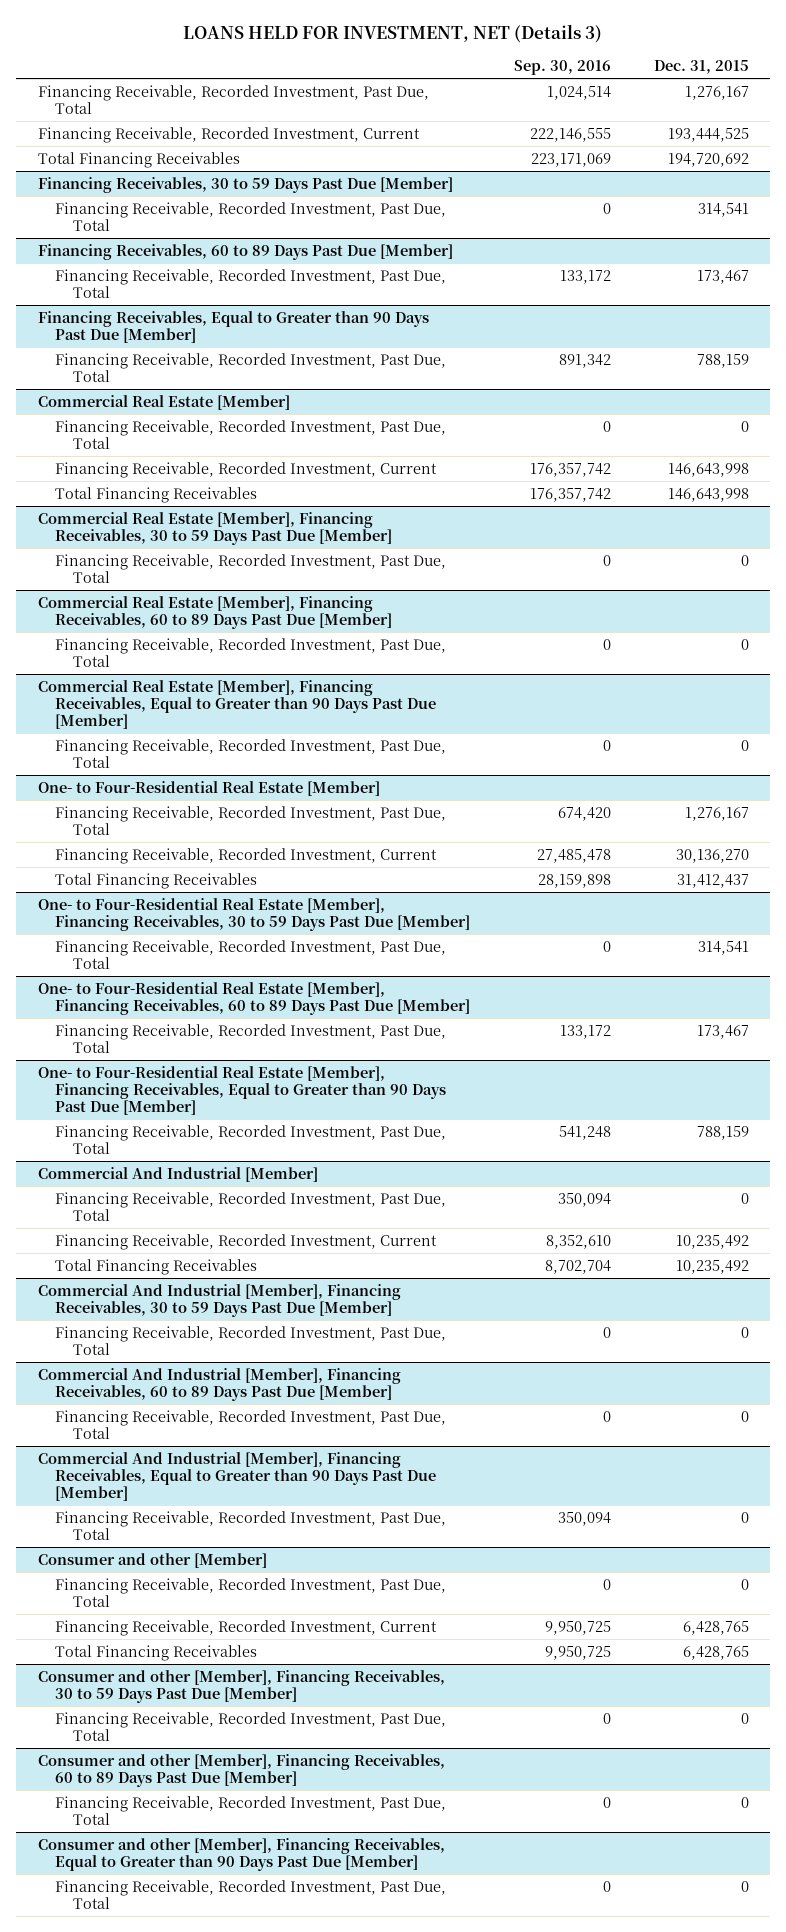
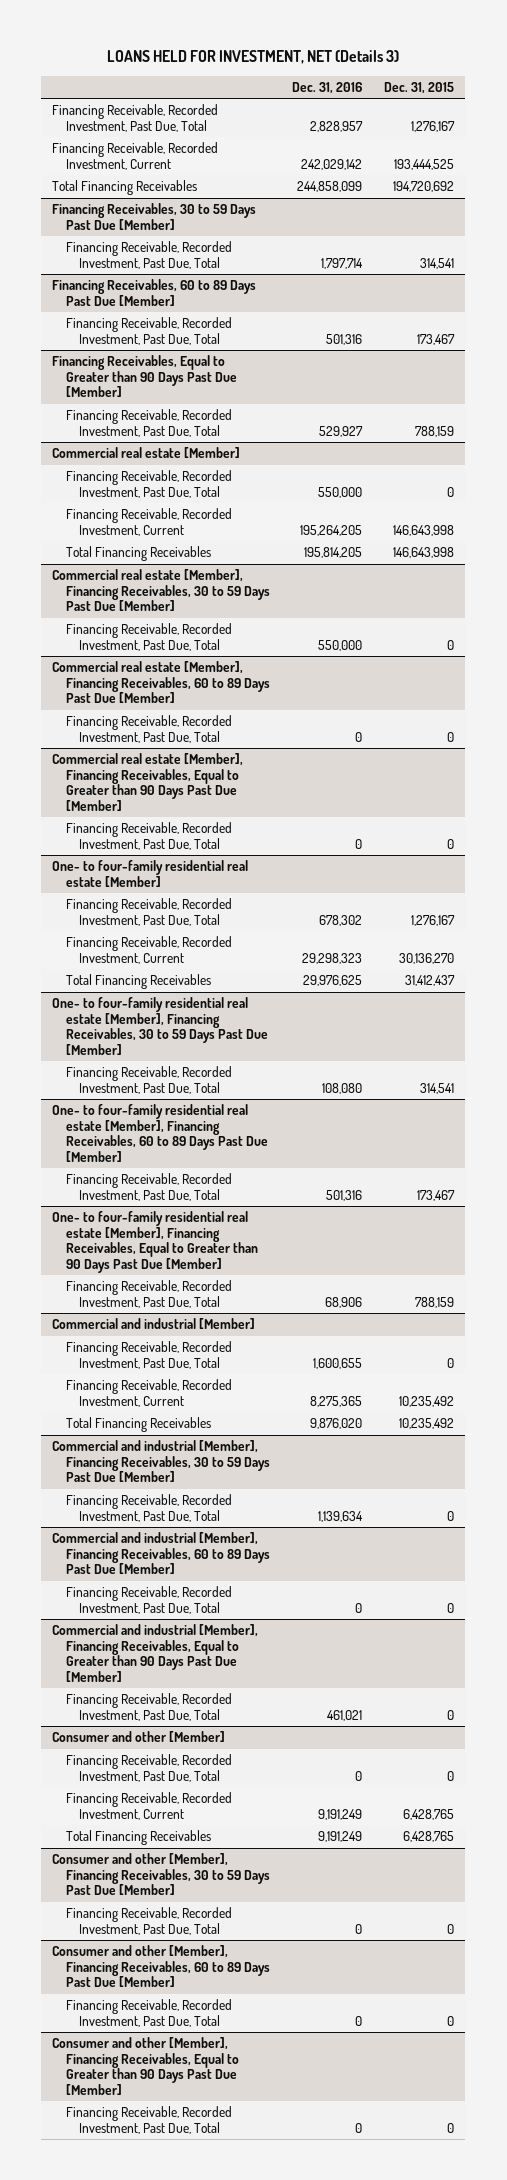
[513,60,611,76] Sep. 30, 2016 -> none
none -> [291,81,362,94] Dec. 31, 2016
[37,394,290,410] Commercial Real Estate [Member] -> [52,447,241,459] Commercial real estate [Member]
[37,511,393,545] Commercial Real Estate [Member], Financing Receivables, 30 to 59 Days Past Due [Member] -> [52,569,270,612] Commercial real estate [Member], Financing Receivables, 30 to 59 Days Past Due [Member]
[37,595,393,629] Commercial Real Estate [Member], Financing Receivables, 60 to 89 Days Past Due [Member] -> [52,661,270,704] Commercial real estate [Member], Financing Receivables, 60 to 89 Days Past Due [Member]
[37,679,437,729] Commercial Real Estate [Member], Financing Receivables, Equal to Greater than 90 Days Past Due [Member] -> [52,753,244,812] Commercial real estate [Member], Financing Receivables, Equal to Greater than 90 Days Past Due [Member]
[37,780,380,796] One- to Four-Residential Real Estate [Member] -> [52,860,249,887] One- to four-family residential real estate [Member]
[37,897,471,931] One- to Four-Residential Real Estate [Member], Financing Receivables, 30 to 59 Days Past Due [Member] -> [52,997,268,1056] One- to four-family residential real estate [Member], Financing Receivables, 30 to 59 Days Past Due [Member]
[37,981,471,1015] One- to Four-Residential Real Estate [Member], Financing Receivables, 60 to 89 Days Past Due [Member] -> [52,1104,268,1163] One- to four-family residential real estate [Member], Financing Receivables, 60 to 89 Days Past Due [Member]
[37,1065,447,1115] One- to Four-Residential Real Estate [Member], Financing Receivables, Equal to Greater than 90 Days Past Due [Member] -> [52,1211,258,1274] One- to four-family residential real estate [Member], Financing Receivables, Equal to Greater than 90 Days Past Due [Member]
[37,1166,318,1182] Commercial And Industrial [Member] -> [52,1318,256,1330] Commercial and industrial [Member]
[37,1283,401,1317] Commercial And Industrial [Member], Financing Receivables, 30 to 59 Days Past Due [Member] -> [52,1440,270,1483] Commercial and industrial [Member], Financing Receivables, 30 to 59 Days Past Due [Member]
[37,1367,401,1401] Commercial And Industrial [Member], Financing Receivables, 60 to 89 Days Past Due [Member] -> [52,1532,270,1575] Commercial and industrial [Member], Financing Receivables, 60 to 89 Days Past Due [Member]
[37,1451,437,1501] Commercial And Industrial [Member], Financing Receivables, Equal to Greater than 90 Days Past Due [Member] -> [52,1624,259,1683] Commercial and industrial [Member], Financing Receivables, Equal to Greater than 90 Days Past Due [Member]

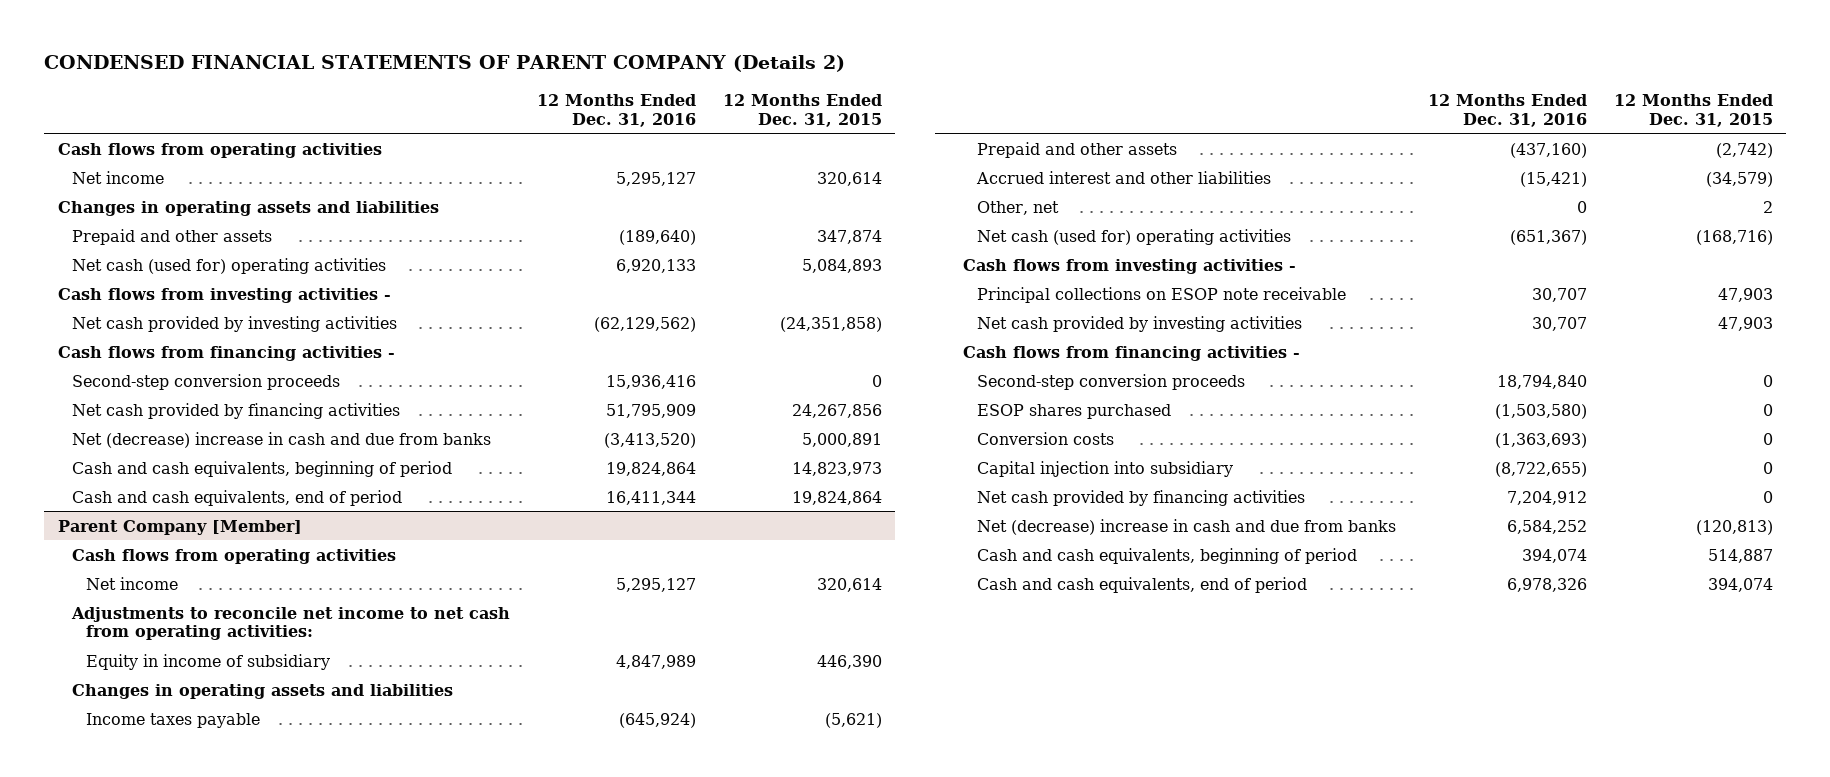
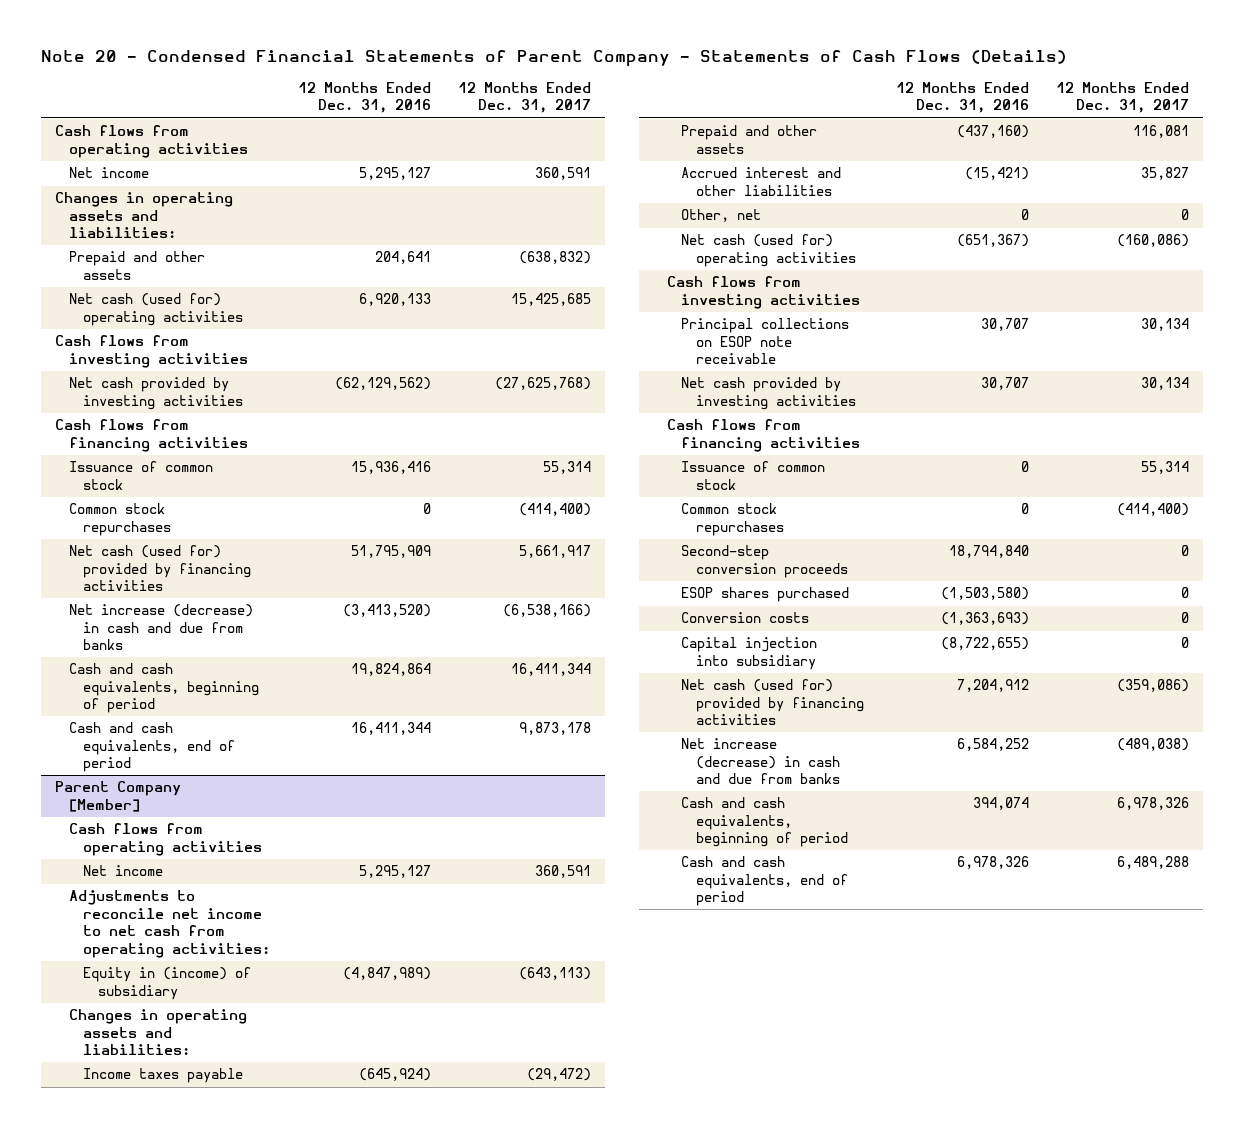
[44,55,846,73] CONDENSED FINANCIAL STATEMENTS OF PARENT COMPANY (Details 2) -> [41,50,1068,67] Note 20 - Condensed Financial Statements of Parent Company - Statements of Cash Flows (Details)
[722,94,882,127] 12 Months Ended Dec. 31, 2015 -> none
none -> [458,82,592,114] 12 Months Ended Dec. 31, 2017
[57,200,439,216] Changes in operating assets and liabilities -> [54,192,233,239] Changes in operating assets and liabilities:
[618,229,696,245] (189,640) -> [374,251,431,265] 204,641
[57,287,391,303] Cash flows from investing activities - -> [54,335,249,368] Cash flows from investing activities
[57,345,395,361] Cash flows from financing activities - -> [54,419,249,452] Cash flows from financing activities
[71,373,340,390] Second-step conversion proceeds -> [69,461,214,490] Issuance of common stock
none -> [69,503,172,536] Common stock repurchases
[71,402,400,419] Net cash provided by financing activities -> [69,545,252,592] Net cash (used for) provided by financing activities
[71,431,491,448] Net (decrease) increase in cash and due from banks -> [69,604,254,651] Net increase (decrease) in cash and due from banks
[85,653,330,670] Equity in income of subsidiary -> [83,967,252,1000] Equity in (income) of subsidiary
[615,654,696,669] 4,847,989 -> [342,967,431,981] (4,847,989)
[71,683,453,699] Changes in operating assets and liabilities -> [69,1009,248,1056] Changes in operating assets and liabilities:
[962,258,1296,274] Cash flows from investing activities - -> [667,276,861,309] Cash flows from investing activities
[962,345,1300,361] Cash flows from financing activities - -> [667,419,861,452] Cash flows from financing activities
none -> [681,461,826,490] Issuance of common stock
none -> [681,503,784,536] Common stock repurchases
[976,489,1305,506] Net cash provided by financing activities -> [681,679,864,726] Net cash (used for) provided by financing activities
[976,518,1396,535] Net (decrease) increase in cash and due from banks -> [681,738,840,785] Net increase (decrease) in cash and due from banks

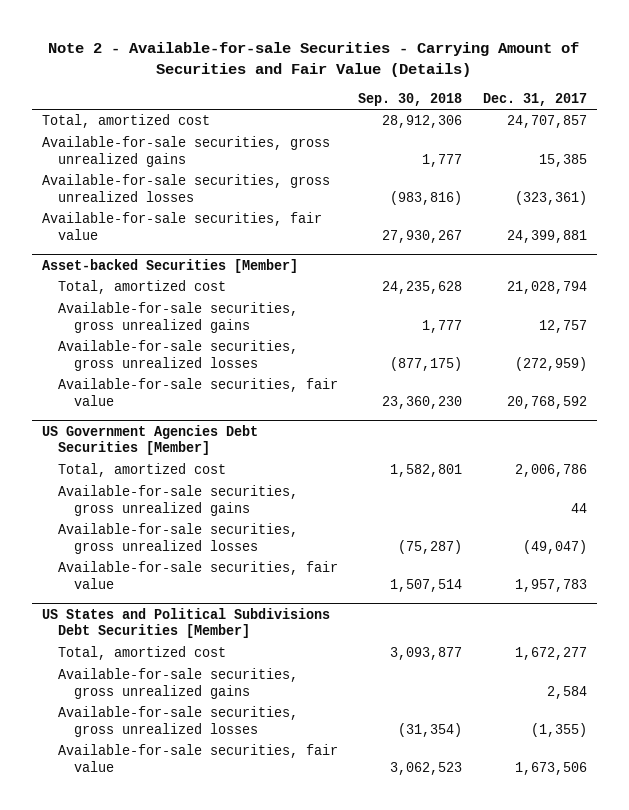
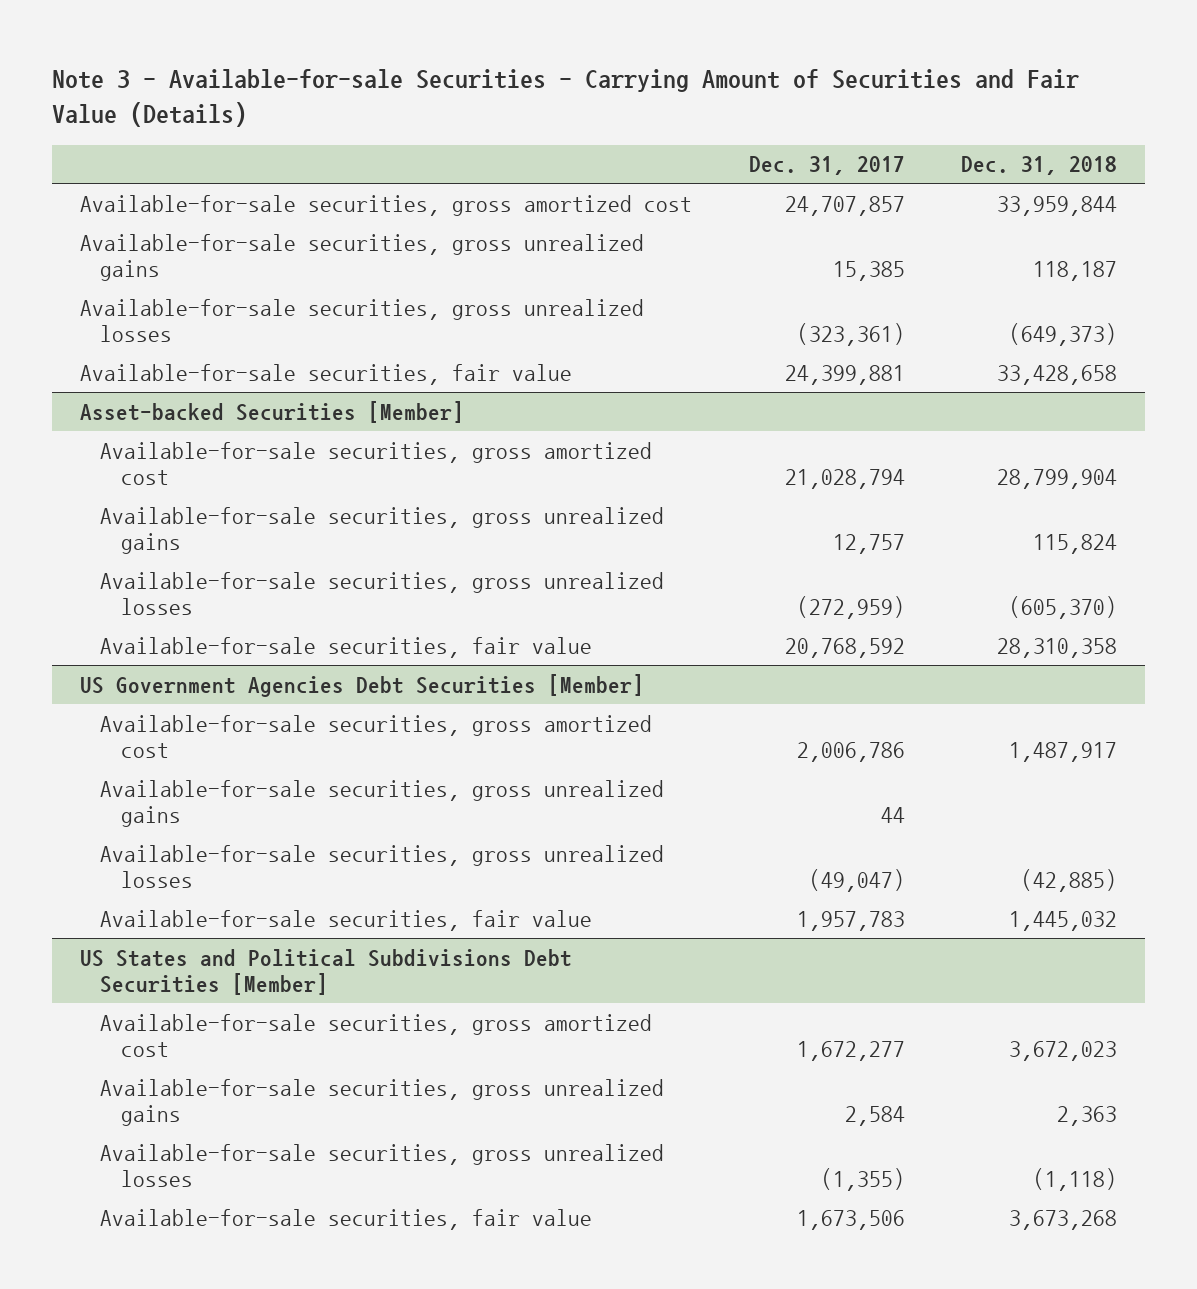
[48,41,580,78] Note 2 - Available-for-sale Securities - Carrying Amount of Securities and Fair Value (Details) -> [51,68,1079,127] Note 3 - Available-for-sale Securities - Carrying Amount of Securities and Fair Value (Details)
[358,93,463,107] Sep. 30, 2018 -> none
none -> [961,156,1118,176] Dec. 31, 2018
[41,114,210,129] Total, amortized cost -> [79,194,692,216] Available-for-sale securities, gross amortized cost
[57,280,226,295] Total, amortized cost -> [100,441,653,486] Available-for-sale securities, gross amortized cost
[57,463,226,478] Total, amortized cost -> [100,714,653,759] Available-for-sale securities, gross amortized cost
[57,646,226,661] Total, amortized cost -> [100,1013,653,1058] Available-for-sale securities, gross amortized cost

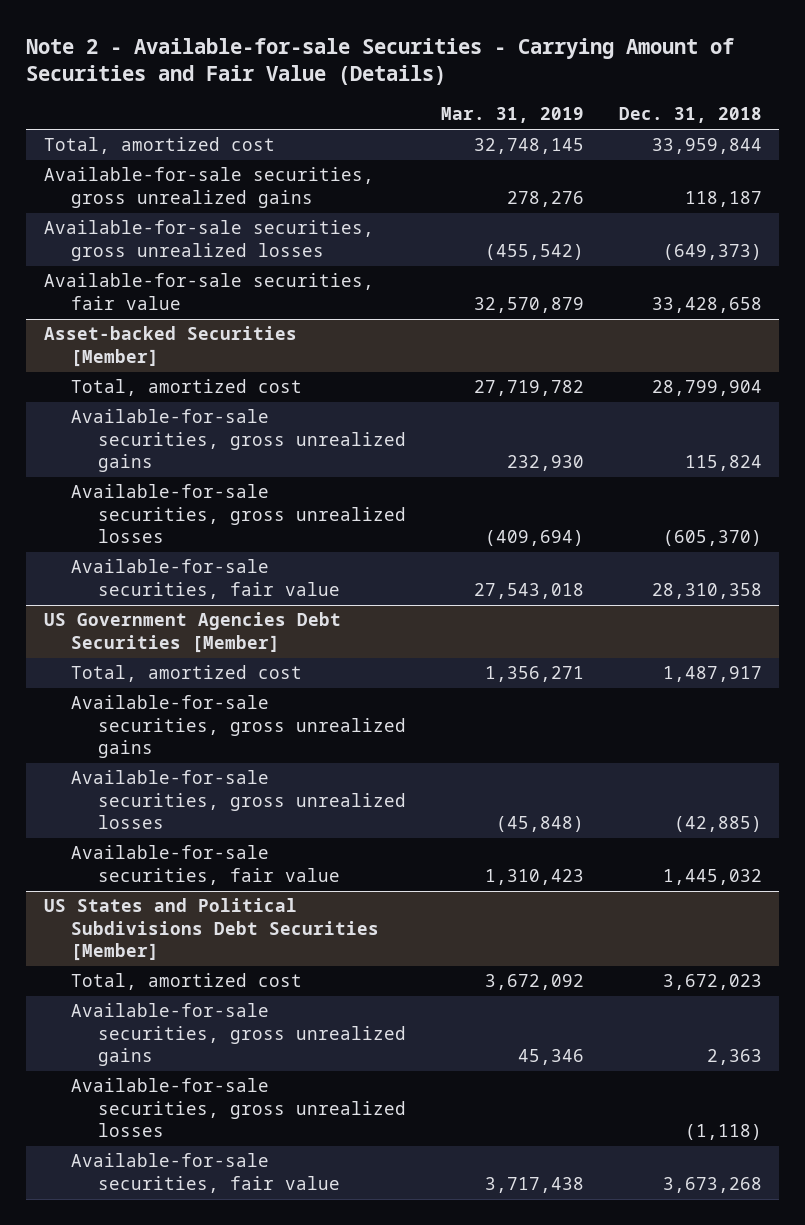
[51,68,1079,127] Note 3 - Available-for-sale Securities - Carrying Amount of Securities and Fair Value (Details) -> [26,37,735,86] Note 2 - Available-for-sale Securities - Carrying Amount of Securities and Fair Value (Details)
[748,156,905,176] Dec. 31, 2017 -> none
none -> [440,107,584,124] Mar. 31, 2019
[79,194,692,216] Available-for-sale securities, gross amortized cost -> [43,137,275,155] Total, amortized cost
[100,441,653,486] Available-for-sale securities, gross amortized cost -> [70,379,302,397] Total, amortized cost
[100,714,653,759] Available-for-sale securities, gross amortized cost -> [70,665,302,683] Total, amortized cost
[100,1013,653,1058] Available-for-sale securities, gross amortized cost -> [70,973,302,991] Total, amortized cost

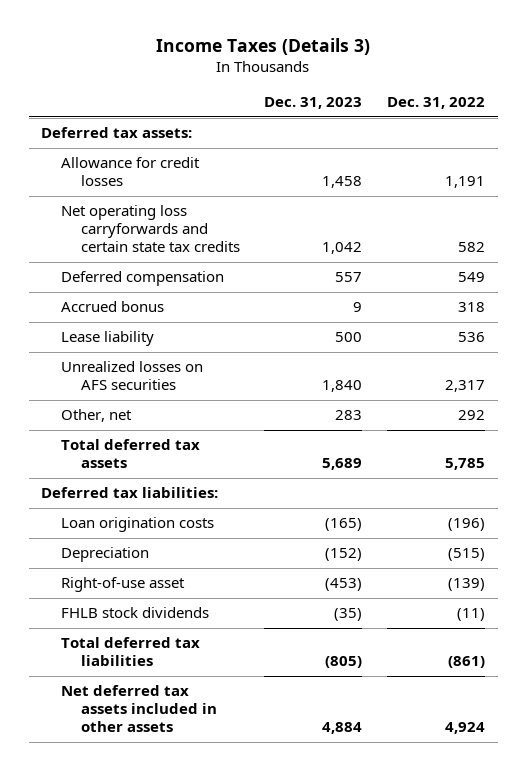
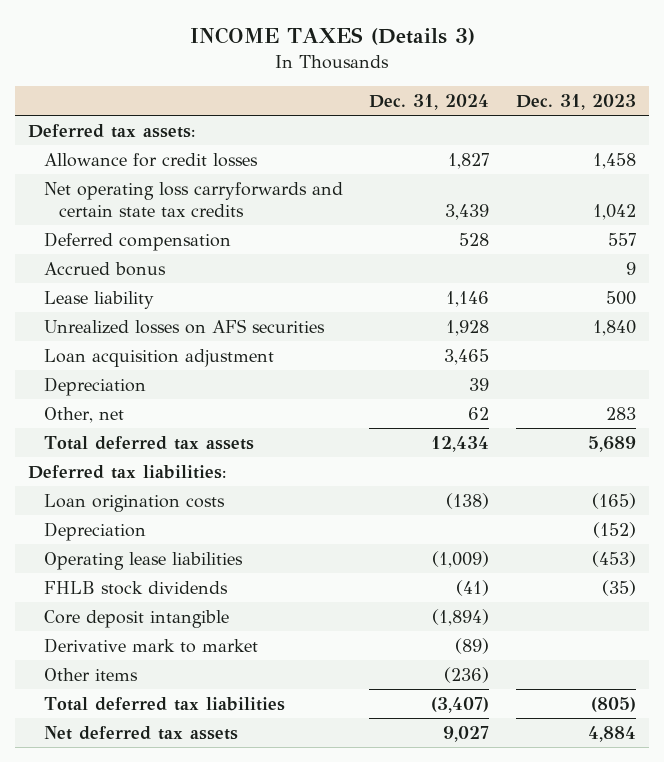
[156,37,371,55] Income Taxes (Details 3) -> [189,27,475,46] INCOME TAXES (Details 3)
[387,97,486,110] Dec. 31, 2022 -> none
none -> [369,93,490,110] Dec. 31, 2024
none -> [43,348,274,367] Loan acquisition adjustment
none -> [43,376,146,396] Depreciation
[60,577,185,593] Right-of-use asset -> [43,551,243,570] Operating lease liabilities
none -> [43,609,229,628] Core deposit intangible
none -> [43,637,258,653] Derivative mark to market
none -> [43,667,138,681] Other items
[60,685,217,733] Net deferred tax assets included in other assets -> [43,725,238,740] Net deferred tax assets

